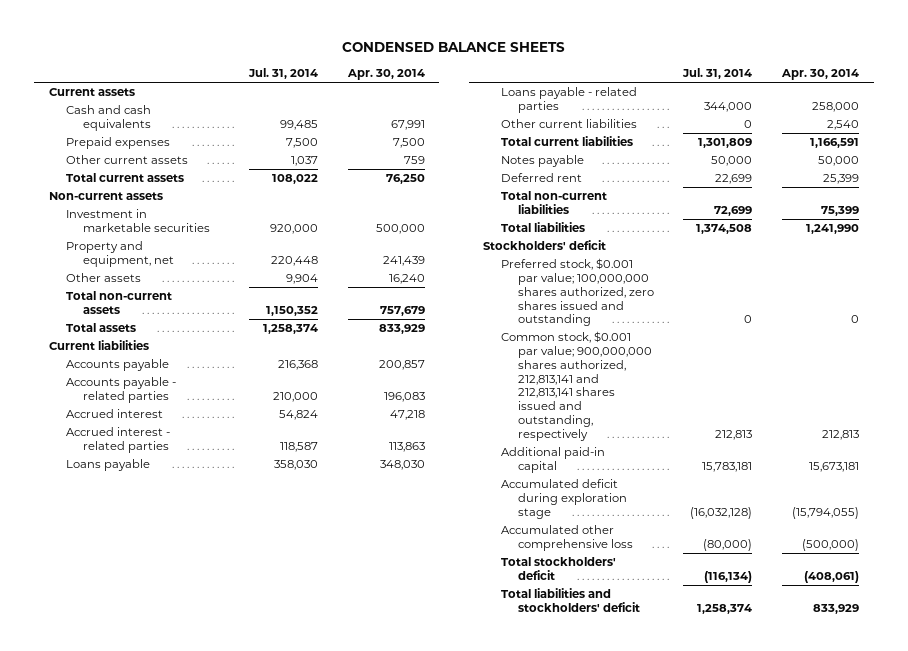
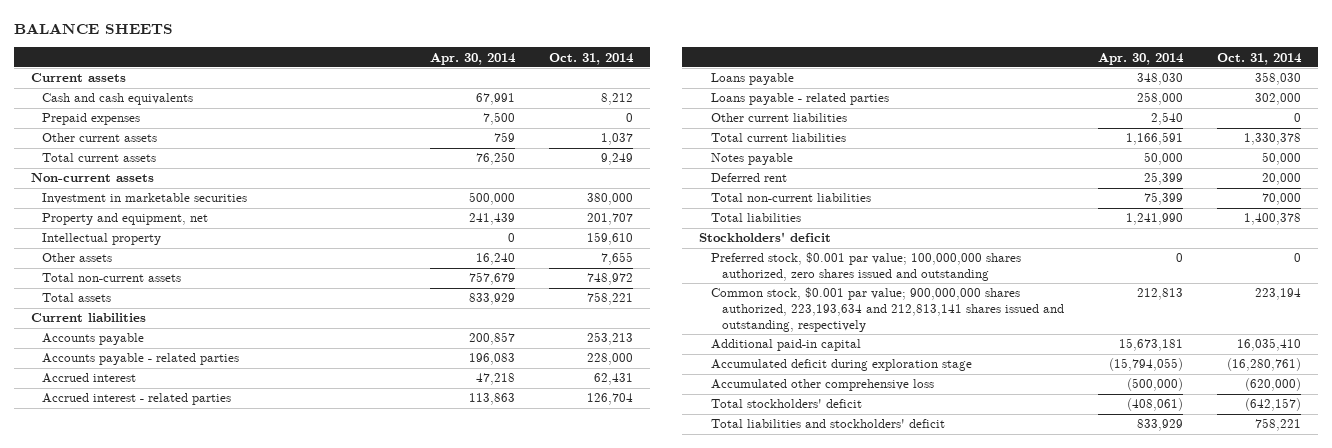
[341,42,565,53] CONDENSED BALANCE SHEETS -> [13,23,173,35] BALANCE SHEETS
[247,68,318,80] Jul. 31, 2014 -> none
none -> [548,52,634,65] Oct. 31, 2014
none -> [42,233,162,246] Intellectual property
[500,331,652,441] Common stock, $0.001 par value; 900,000,000 shares authorized, 212,813,141 and 212,813,141 shares issued and outstanding, respectively -> [710,287,1065,332] Common stock, $0.001 par value; 900,000,000 shares authorized, 223,193,634 and 212,813,141 shares issued and outstanding, respectively

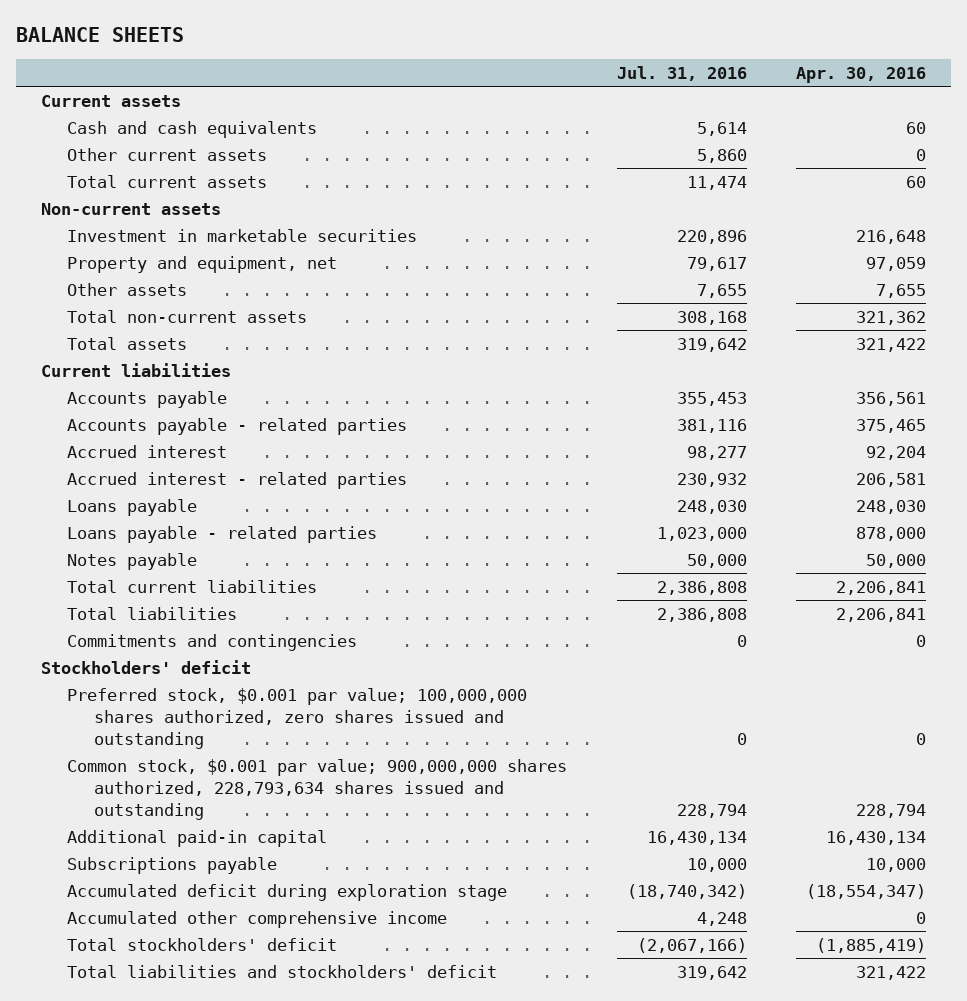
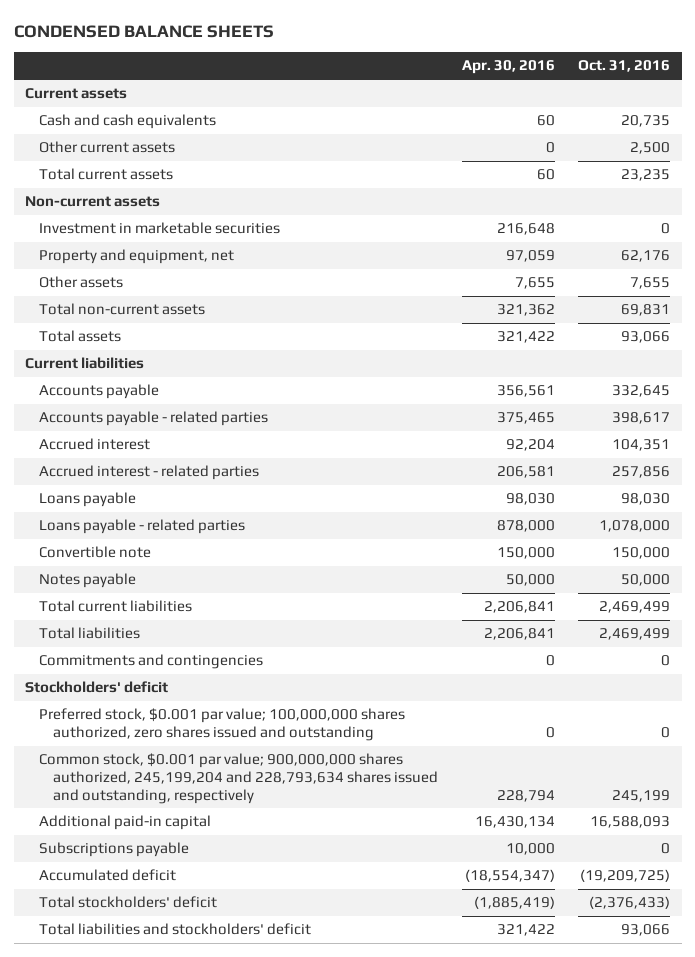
[16,27,185,43] BALANCE SHEETS -> [13,25,274,39] CONDENSED BALANCE SHEETS
[616,66,747,82] Jul. 31, 2016 -> none
none -> [578,60,671,73] Oct. 31, 2016
[856,499,927,514] 248,030 -> [505,493,555,506] 98,030
none -> [39,546,152,559] Convertible note
[67,758,568,820] Common stock, $0.001 par value; 900,000,000 shares authorized, 228,793,634 shares issued and outstanding -> [39,753,439,804] Common stock, $0.001 par value; 900,000,000 shares authorized, 245,199,204 and 228,793,634 shares issued and outstanding, respectively
[67,910,448,928] Accumulated other comprehensive income -> none
[67,883,508,901] Accumulated deficit during exploration stage -> [39,869,177,882] Accumulated deficit

